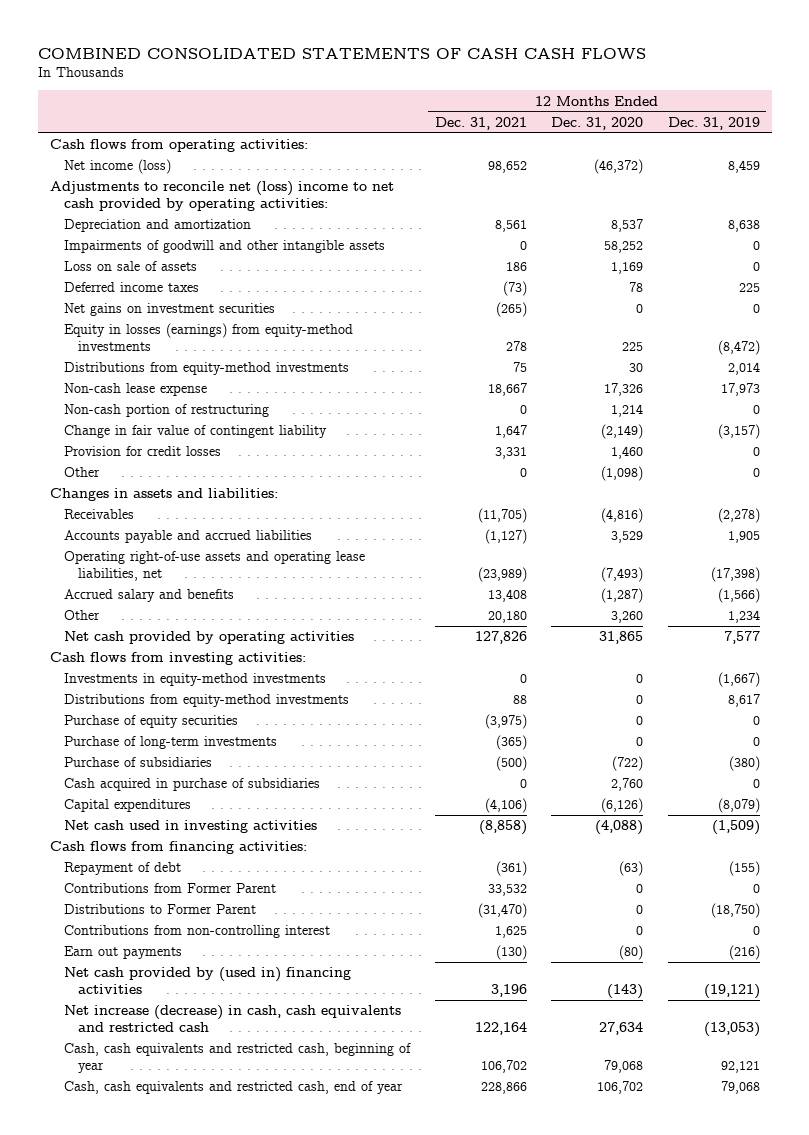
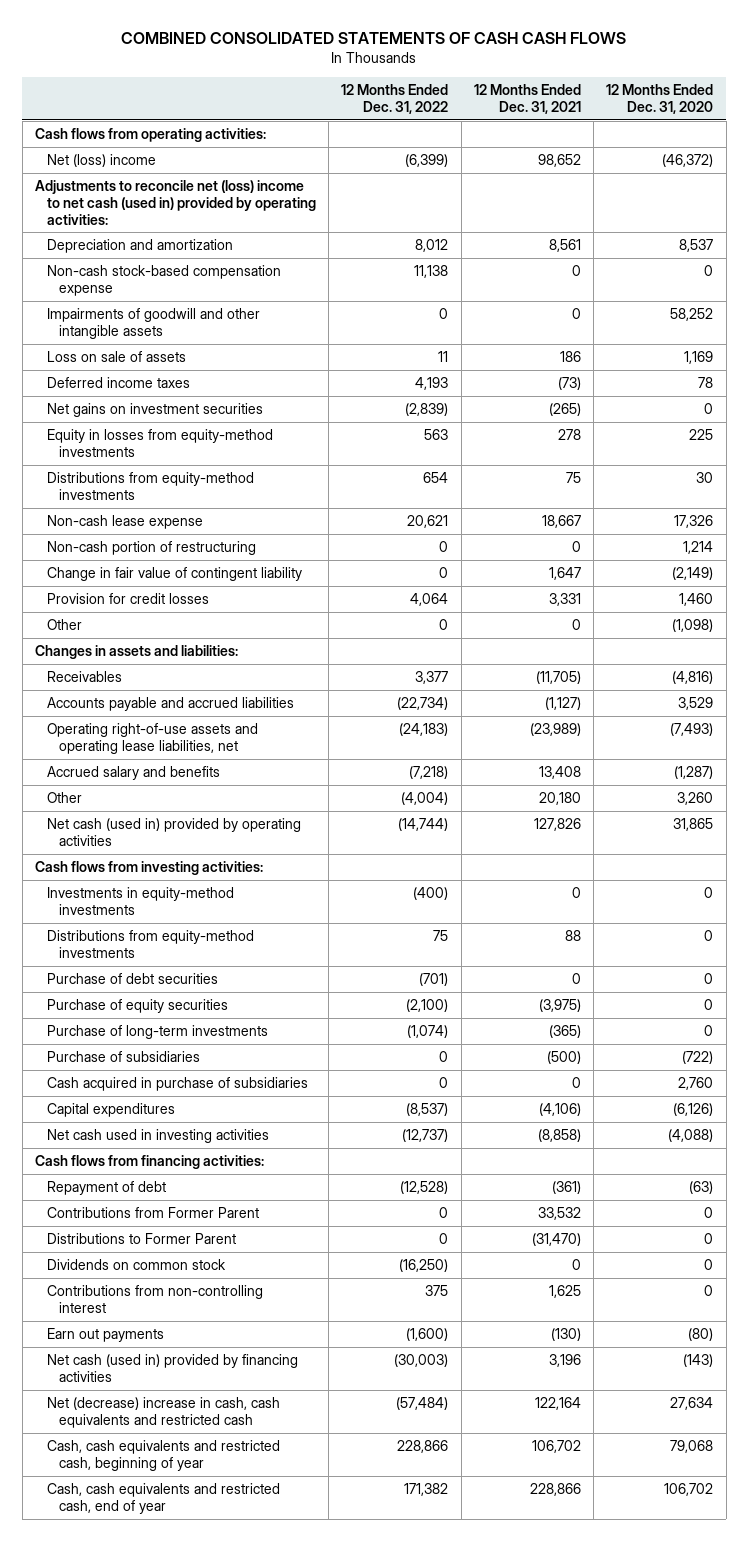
[667,116,760,130] Dec. 31, 2019 -> none
none -> [341,84,449,115] 12 Months Ended Dec. 31, 2022
[64,159,172,175] Net income (loss) -> [46,154,156,168] Net (loss) income
[49,181,394,212] Adjustments to reconcile net (loss) income to net cash provided by operating activities: -> [35,180,316,225] Adjustments to reconcile net (loss) income to net cash (used in) provided by operating activities:
none -> [46,265,281,296] Non-cash stock-based compensation expense
[64,323,354,352] Equity in losses (earnings) from equity-method investments -> [46,429,273,457] Equity in losses from equity-method investments
[64,631,355,645] Net cash provided by operating activities -> [46,818,301,846] Net cash (used in) provided by operating activities
none -> [46,973,218,985] Purchase of debt securities
none -> [46,1259,226,1271] Dividends on common stock
[64,967,352,995] Net cash provided by (used in) financing activities -> [46,1354,298,1382] Net cash (used in) provided by financing activities
[64,1005,402,1033] Net increase (decrease) in cash, cash equivalents and restricted cash -> [46,1397,280,1428] Net (decrease) increase in cash, cash equivalents and restricted cash

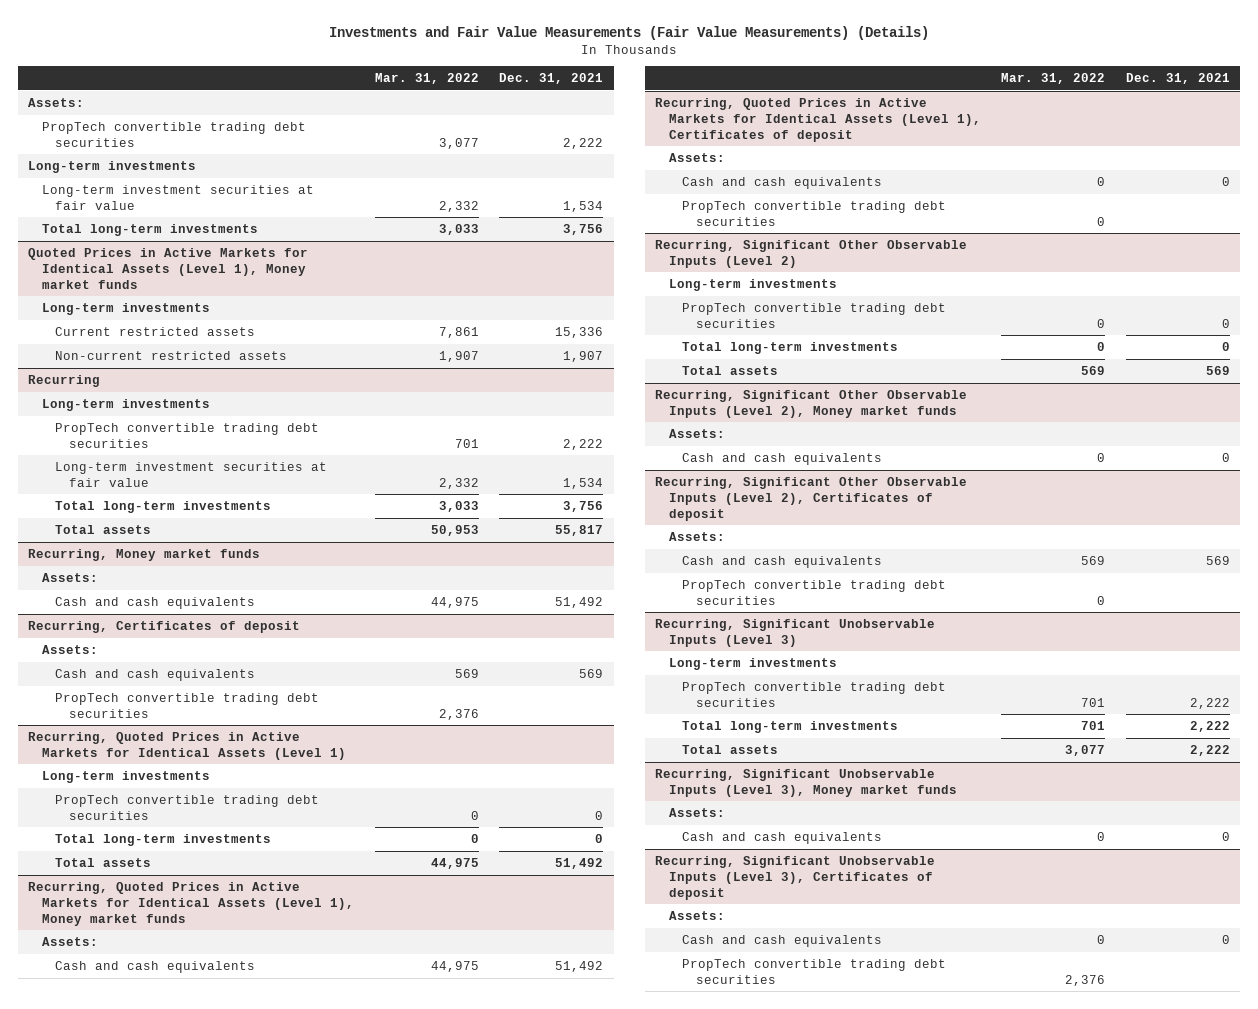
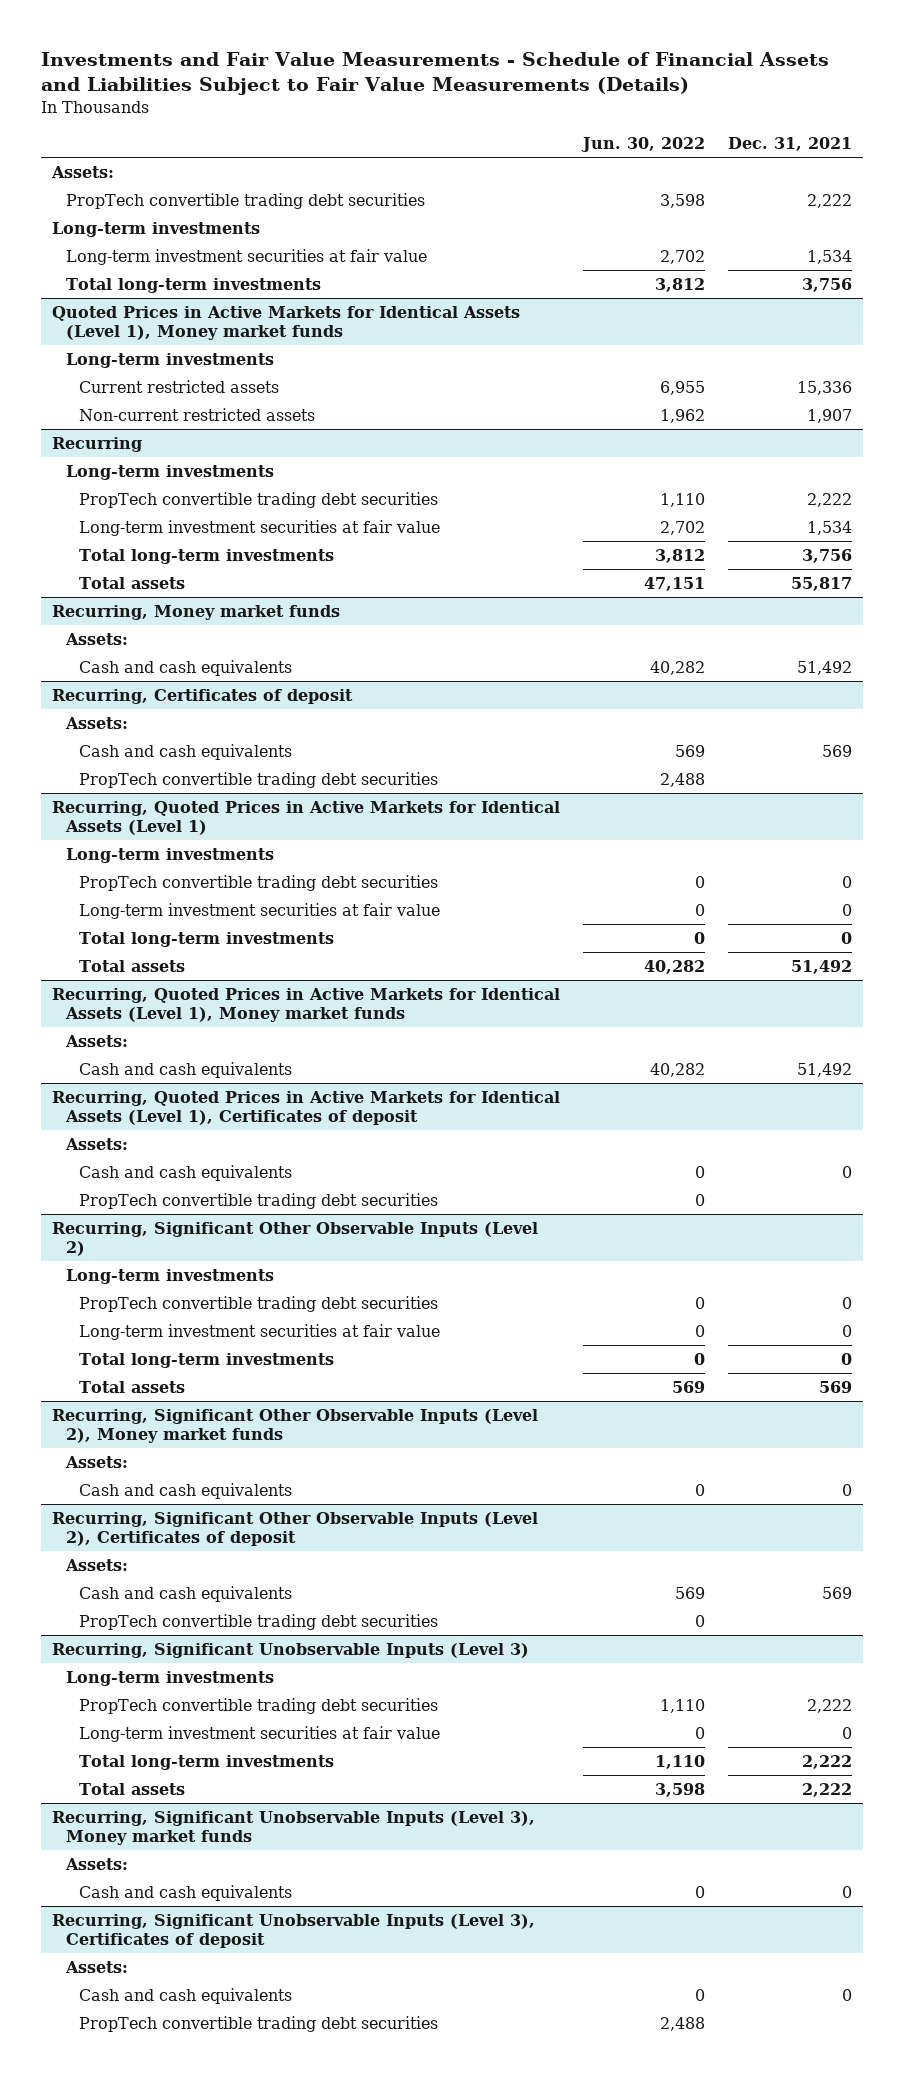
[329,26,930,41] Investments and Fair Value Measurements (Fair Value Measurements) (Details) -> [41,52,830,96] Investments and Fair Value Measurements - Schedule of Financial Assets and Liabilities Subject to Fair Value Measurements (Details)
[374,73,479,85] Mar. 31, 2022 -> none
none -> [580,137,705,153] Jun. 30, 2022
none -> [79,902,441,919] Long-term investment securities at fair value
none -> [79,1323,441,1340] Long-term investment securities at fair value
none -> [79,1725,441,1742] Long-term investment securities at fair value

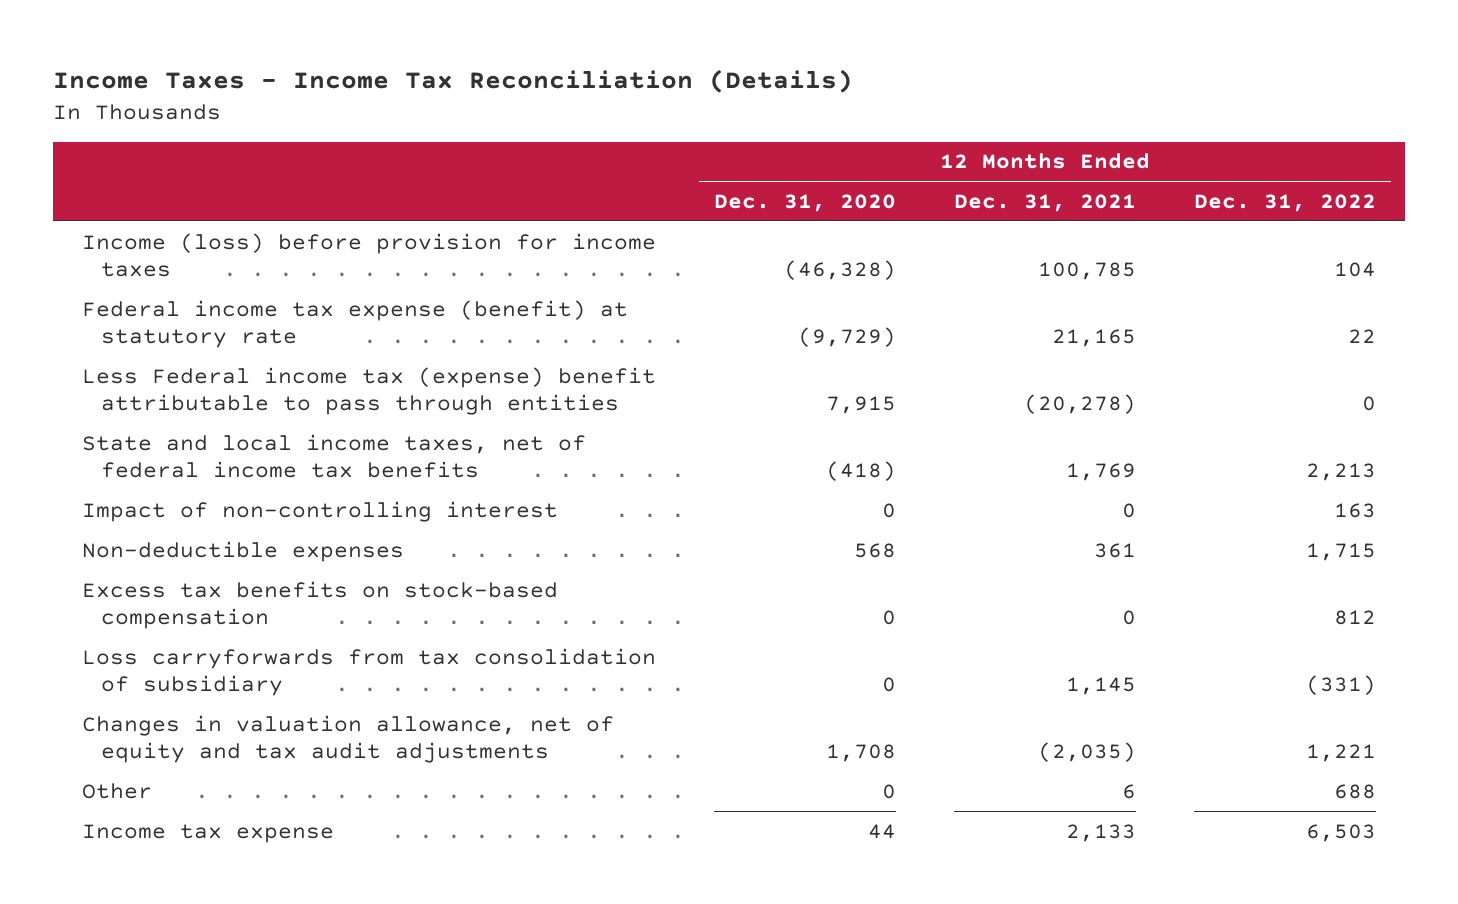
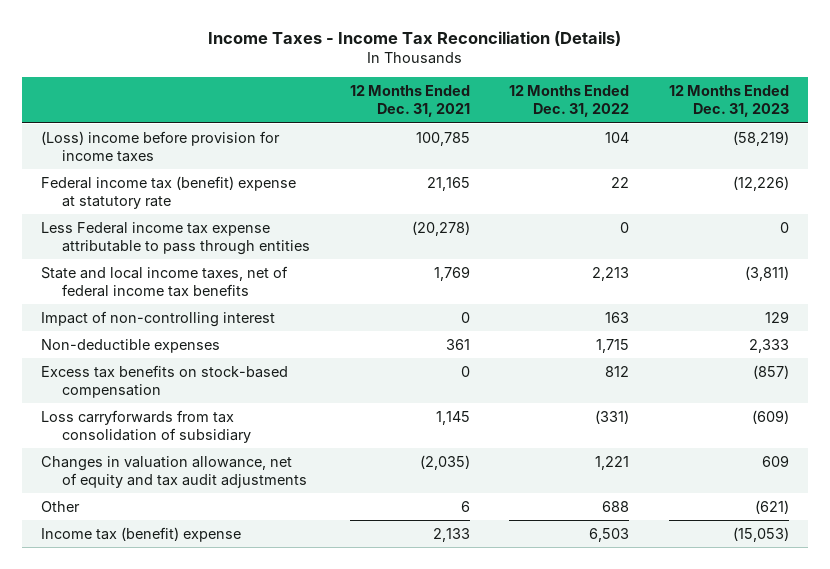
[713,193,896,212] Dec. 31, 2020 -> none
none -> [668,85,789,118] 12 Months Ended Dec. 31, 2023
[81,232,656,277] Income (loss) before provision for income taxes -> [41,130,281,162] (Loss) income before provision for income taxes
[81,299,628,348] Federal income tax expense (benefit) at statutory rate -> [41,175,297,209] Federal income tax (benefit) expense at statutory rate
[81,366,656,415] Less Federal income tax (expense) benefit attributable to pass through entities -> [41,221,311,255] Less Federal income tax expense attributable to pass through entities
[81,823,334,843] Income tax expense -> [41,526,242,542] Income tax (benefit) expense

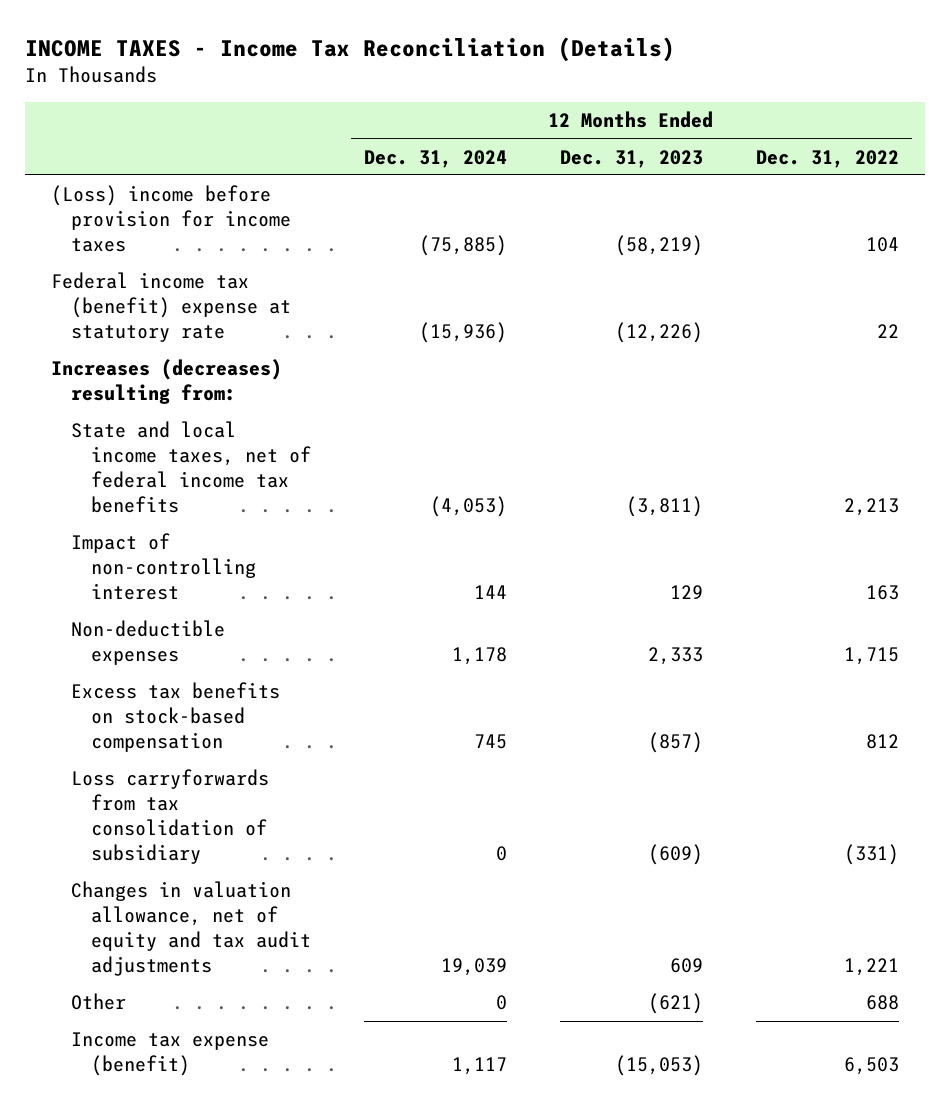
[207,30,621,46] Income Taxes - Income Tax Reconciliation (Details) -> [24,36,675,62] INCOME TAXES - Income Tax Reconciliation (Details)
[349,85,470,118] 12 Months Ended Dec. 31, 2021 -> none
none -> [363,149,507,168] Dec. 31, 2024
[41,221,311,255] Less Federal income tax expense attributable to pass through entities -> none
none -> [51,359,283,405] Increases (decreases) resulting from:
[41,526,242,542] Income tax (benefit) expense -> [71,1032,270,1077] Income tax expense (benefit)

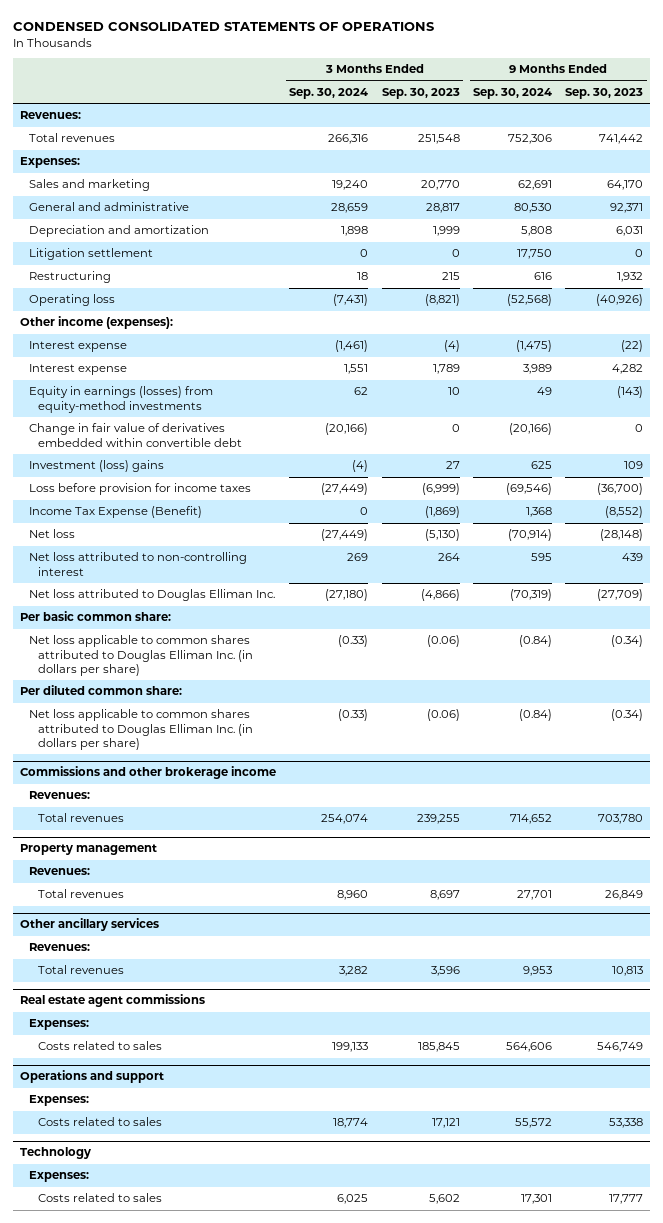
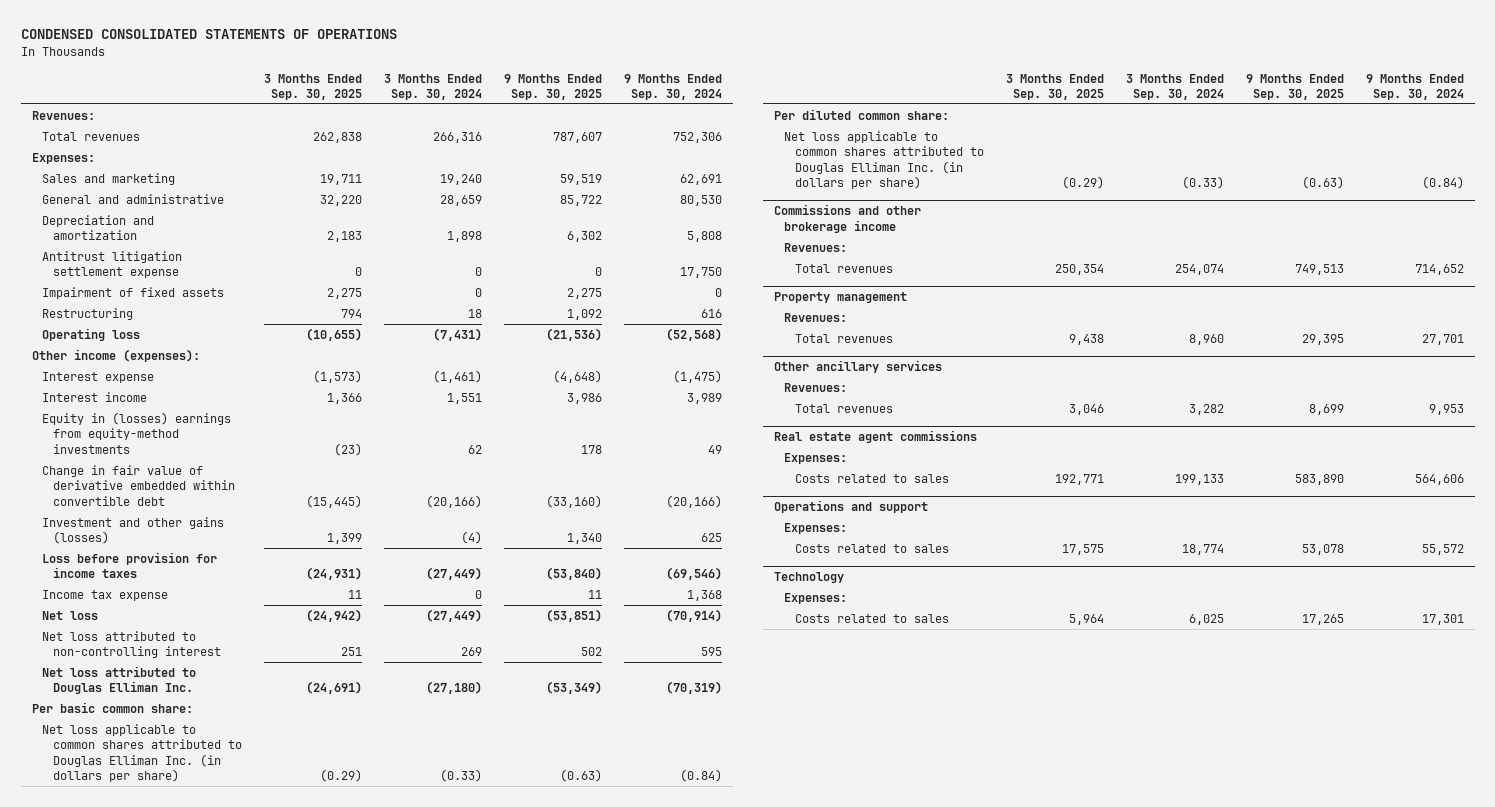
[381,87,460,99] Sep. 30, 2023 -> none
[565,87,644,99] Sep. 30, 2023 -> none
none -> [263,73,362,100] 3 Months Ended Sep. 30, 2025
none -> [503,73,602,100] 9 Months Ended Sep. 30, 2025
[28,248,153,261] Litigation settlement -> [42,250,183,279] Antitrust litigation settlement expense
none -> [42,286,225,299] Impairment of fixed assets
[28,364,127,376] Interest expense -> [42,391,148,402] Interest income
[28,386,213,413] Equity in earnings (losses) from equity-method investments -> [42,411,232,454] Equity in (losses) earnings from equity-method investments
[28,423,242,447] Change in fair value of derivatives embedded within convertible debt -> [42,464,235,506] Change in fair value of derivative embedded within convertible debt
[28,460,164,473] Investment (loss) gains -> [42,516,225,545] Investment and other gains (losses)
[28,506,202,519] Income Tax Expense (Benefit) -> [42,589,169,601] Income tax expense

